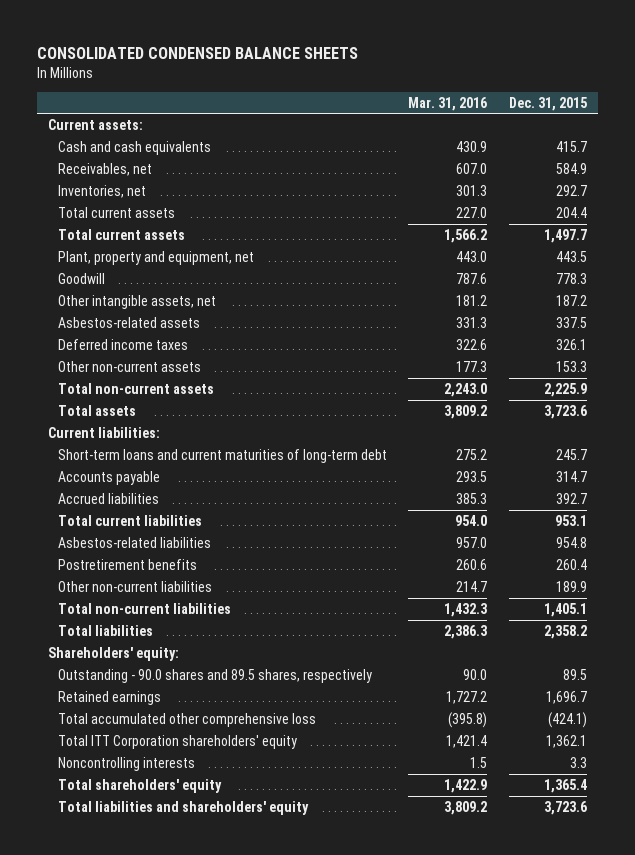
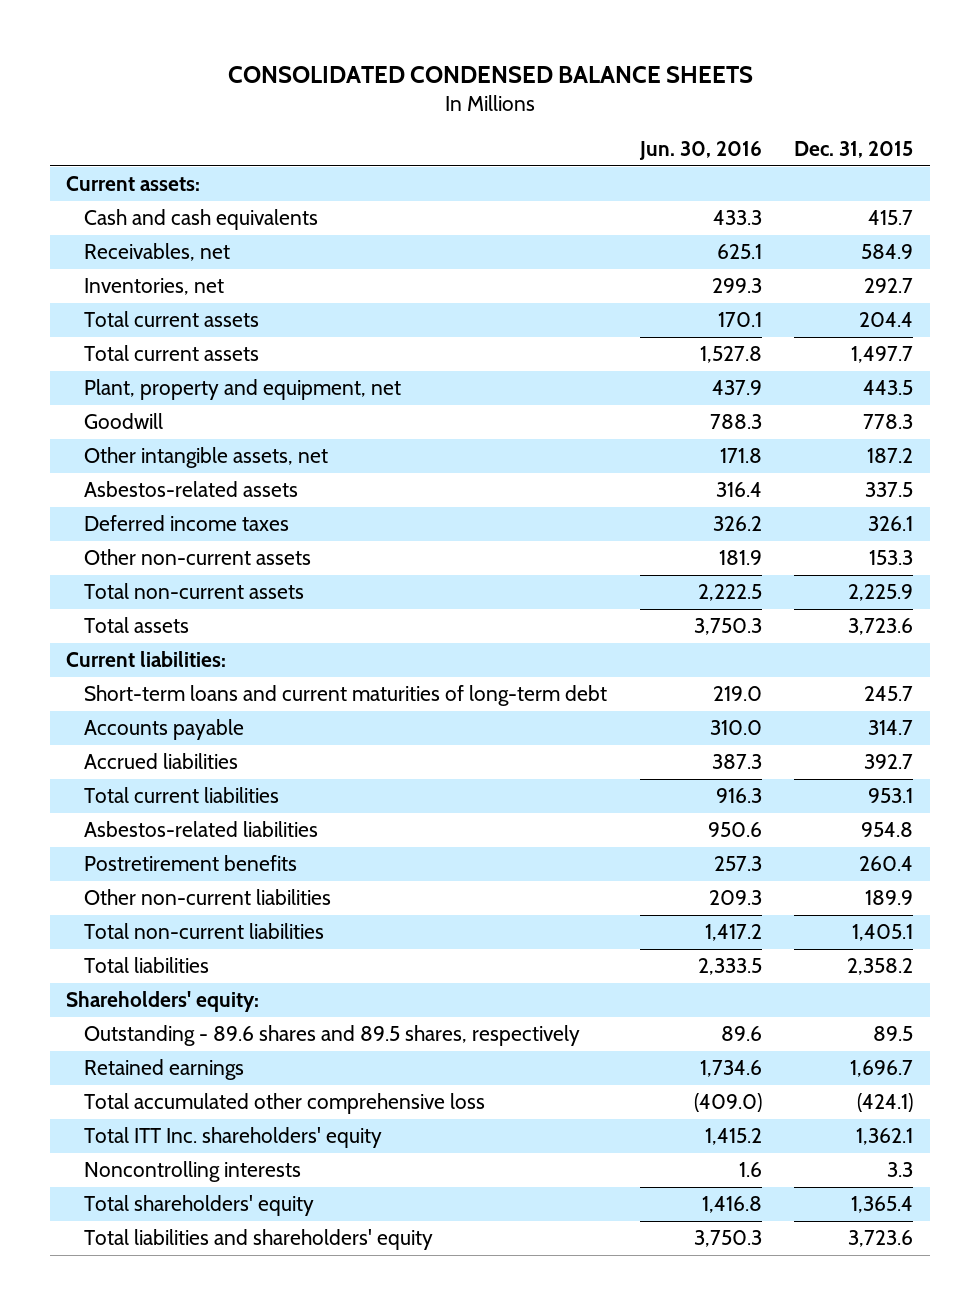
[408,96,488,111] Mar. 31, 2016 -> none
none -> [638,141,762,161] Jun. 30, 2016
[57,668,372,683] Outstanding - 90.0 shares and 89.5 shares, respectively -> [84,1025,581,1047] Outstanding - 89.6 shares and 89.5 shares, respectively
[57,734,297,749] Total ITT Corporation shareholders' equity -> [84,1127,383,1149] Total ITT Inc. shareholders' equity

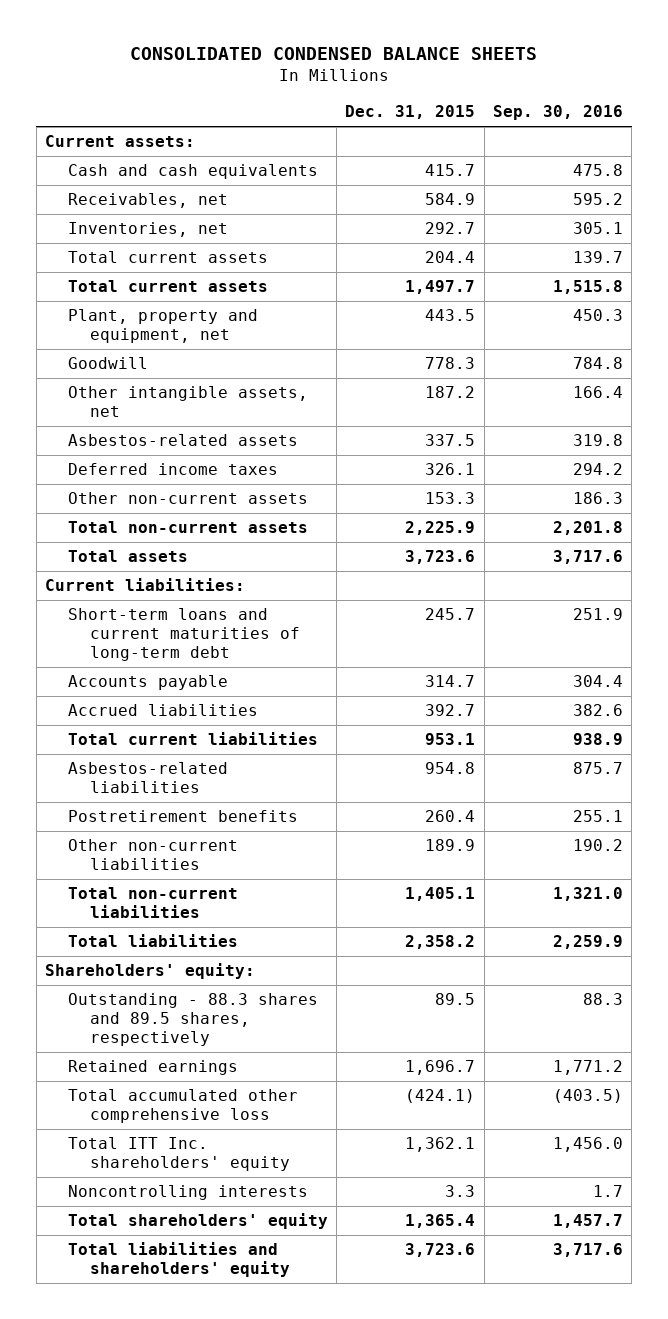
[638,141,762,161] Jun. 30, 2016 -> none
none -> [493,105,624,121] Sep. 30, 2016
[84,1025,581,1047] Outstanding - 89.6 shares and 89.5 shares, respectively -> [67,993,318,1046] Outstanding - 88.3 shares and 89.5 shares, respectively

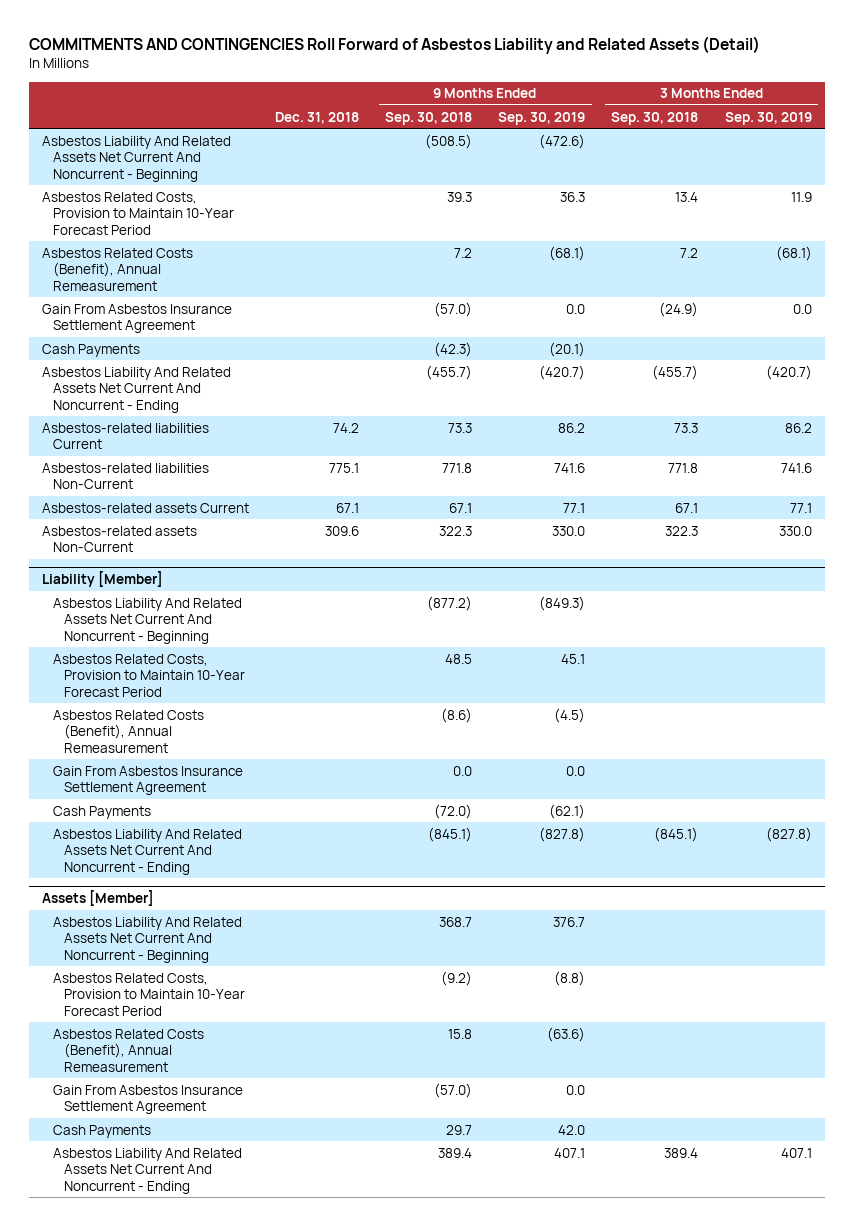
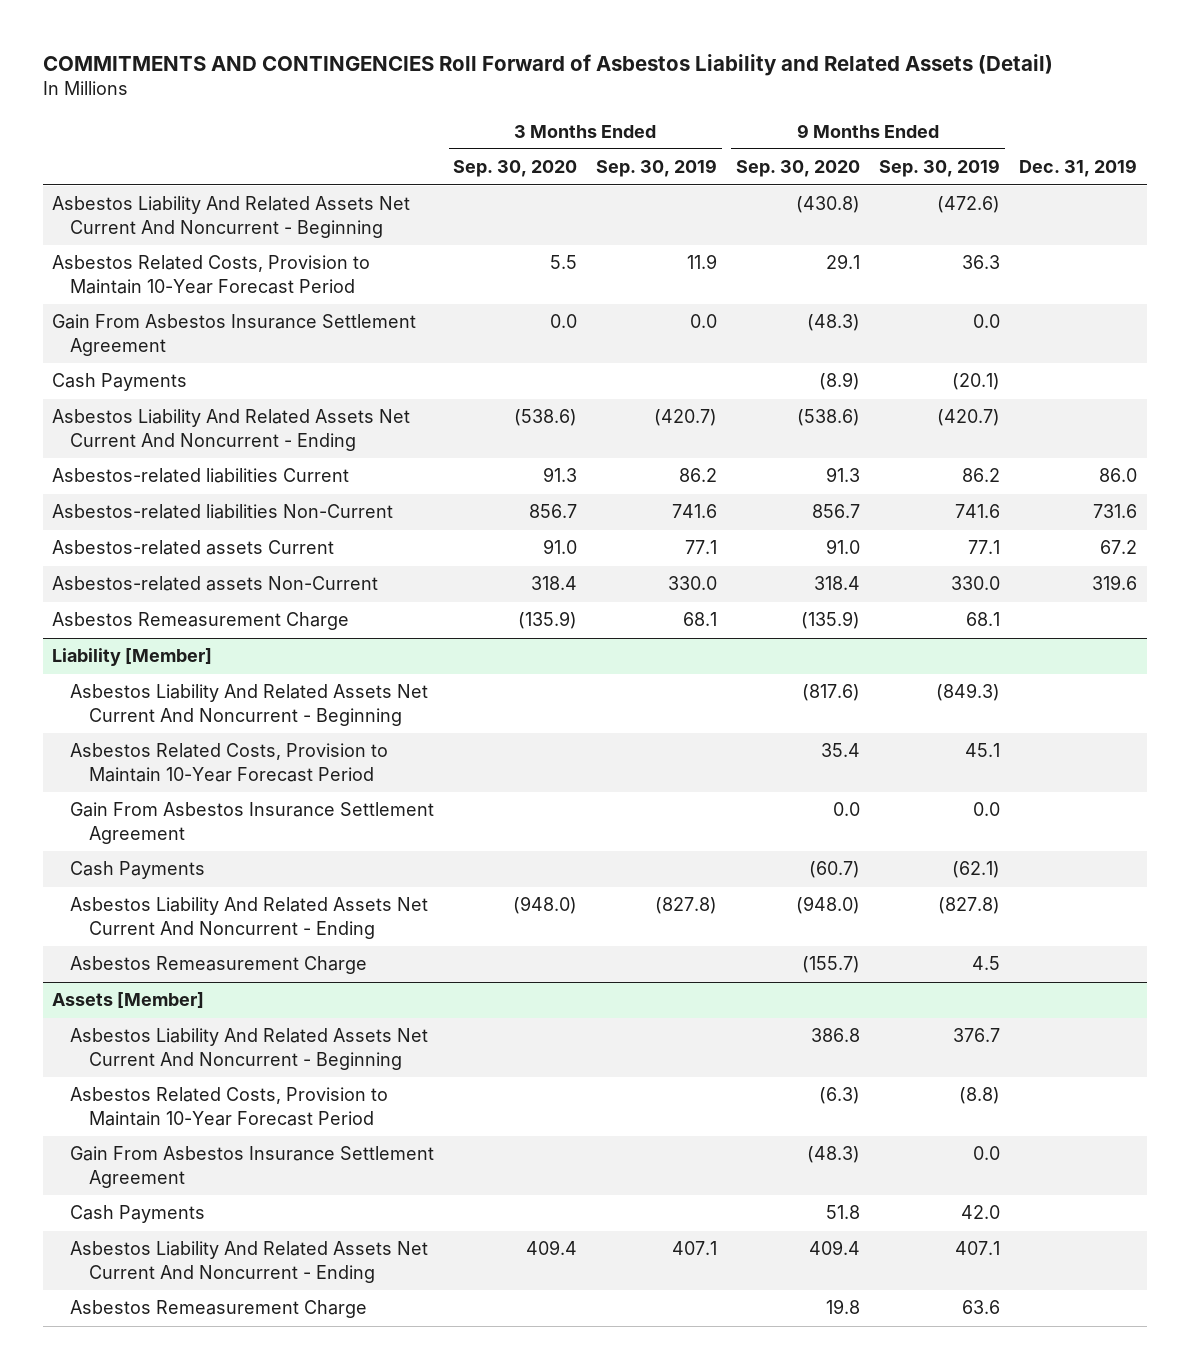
[274,111,359,124] Dec. 31, 2018 -> none
[385,111,473,125] Sep. 30, 2018 -> none
[611,111,699,125] Sep. 30, 2018 -> none
none -> [453,160,578,178] Sep. 30, 2020
none -> [736,160,861,178] Sep. 30, 2020
none -> [1019,159,1138,178] Dec. 31, 2019
[41,247,193,291] Asbestos Related Costs (Benefit), Annual Remeasurement -> none
none -> [52,612,350,631] Asbestos Remeasurement Charge
[52,709,204,753] Asbestos Related Costs (Benefit), Annual Remeasurement -> none
none -> [70,956,368,975] Asbestos Remeasurement Charge
[52,1028,204,1072] Asbestos Related Costs (Benefit), Annual Remeasurement -> none
none -> [70,1300,368,1319] Asbestos Remeasurement Charge

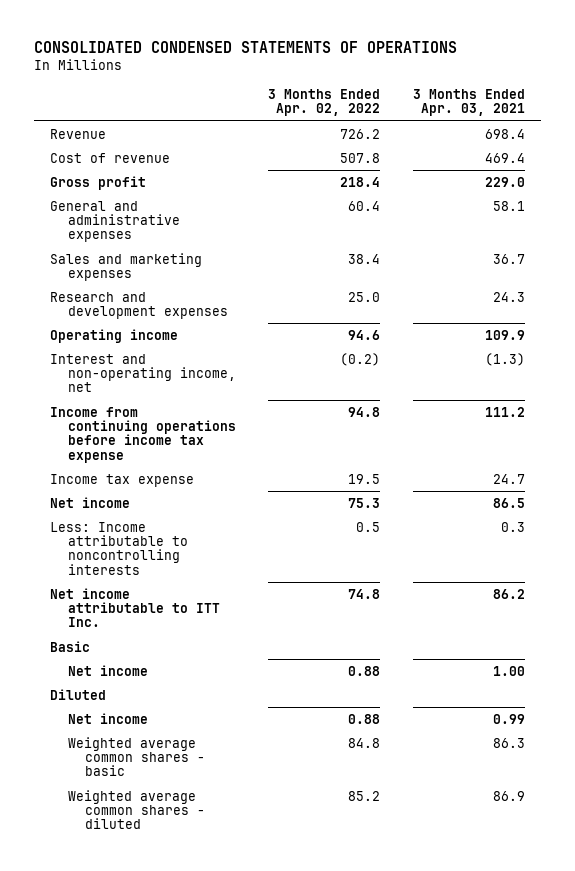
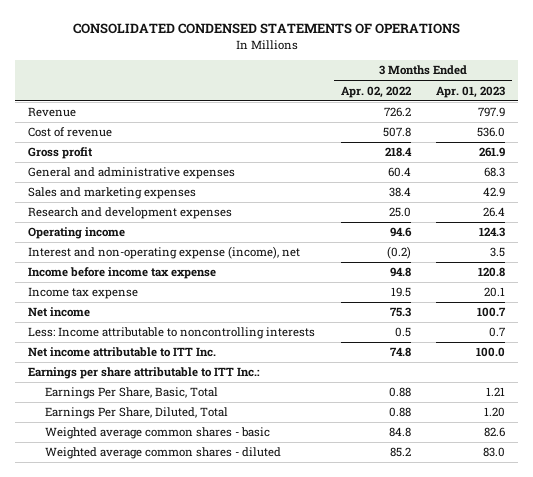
[412,89,525,117] 3 Months Ended Apr. 03, 2021 -> none
none -> [436,85,506,98] Apr. 01, 2023
[50,353,236,393] Interest and non-operating income, net -> [28,246,301,260] Interest and non-operating expense (income), net
[50,406,236,463] Income from continuing operations before income tax expense -> [28,267,217,280] Income before income tax expense
[50,640,91,652] Basic -> none
[50,688,107,700] Diluted -> none
none -> [28,367,261,380] Earnings per share attributable to ITT Inc.:
[67,664,148,676] Net income -> [45,387,219,400] Earnings Per Share, Basic, Total
[67,712,148,724] Net income -> [45,407,229,420] Earnings Per Share, Diluted, Total

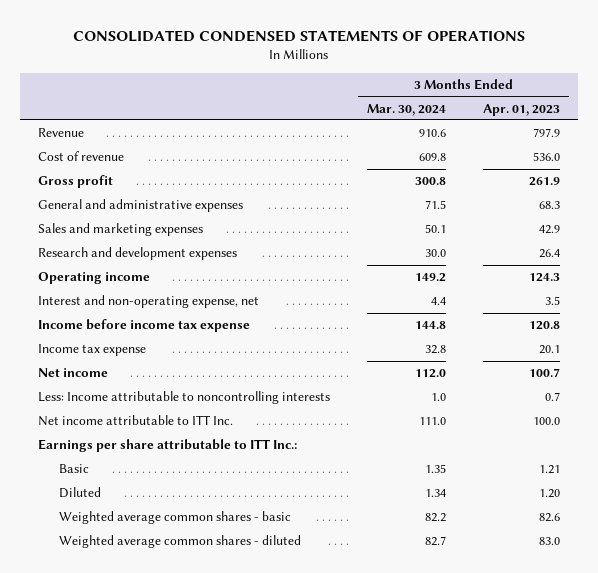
[340,85,411,98] Apr. 02, 2022 -> none
none -> [367,103,447,116] Mar. 30, 2024
[28,246,301,260] Interest and non-operating expense (income), net -> [38,295,260,309] Interest and non-operating expense, net
[45,407,229,420] Earnings Per Share, Diluted, Total -> none
[45,387,219,400] Earnings Per Share, Basic, Total -> [58,464,89,474] Basic
none -> [58,487,101,499] Diluted

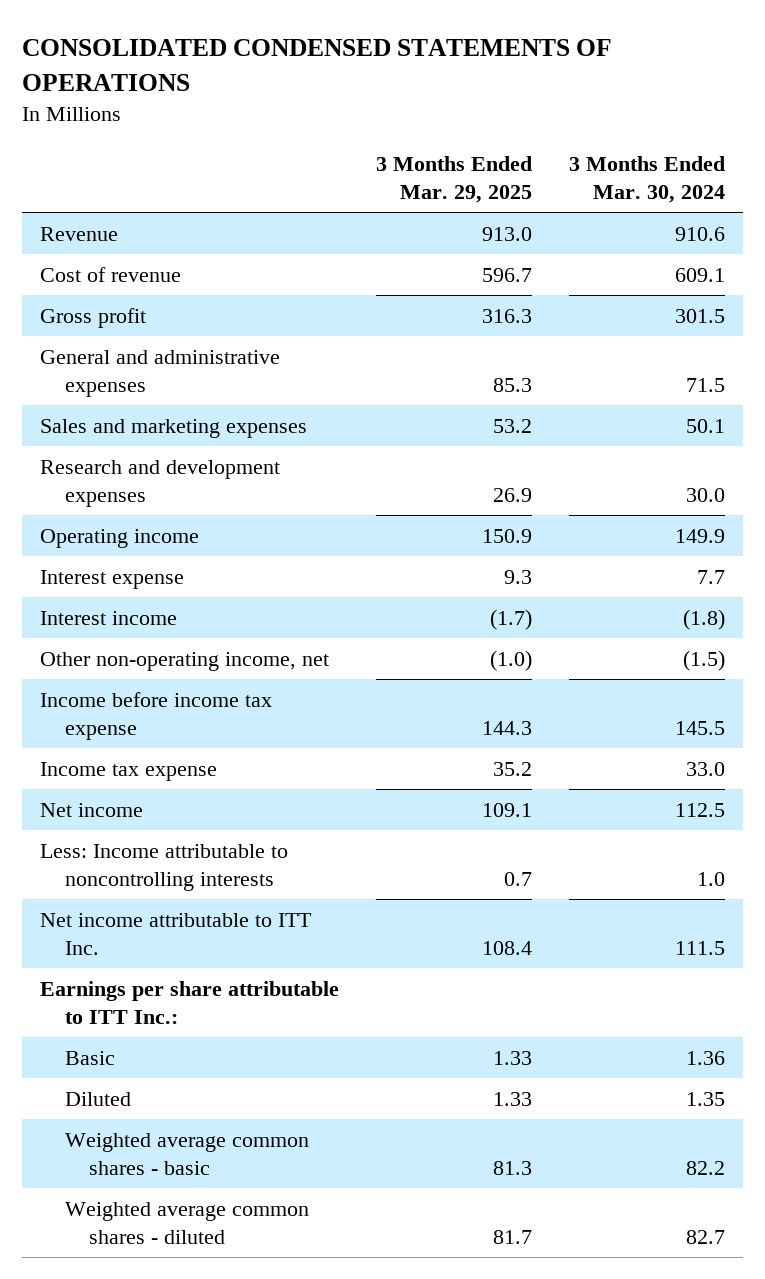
[483,103,561,116] Apr. 01, 2023 -> none
none -> [375,155,532,203] 3 Months Ended Mar. 29, 2025
[419,153,447,162] 609.8 -> [674,267,725,282] 609.1
[415,177,447,186] 300.8 -> [674,308,725,323] 301.5
[38,295,260,309] Interest and non-operating expense, net -> none
[415,273,447,283] 149.2 -> [674,528,725,543] 149.9
none -> [40,569,185,589] Interest expense
none -> [40,610,178,625] Interest income
none -> [40,651,330,671] Other non-operating income, net
[415,321,447,330] 144.8 -> [674,721,725,736] 145.5
[425,345,447,355] 32.8 -> [685,761,725,776] 33.0
[415,369,447,379] 112.0 -> [674,802,725,817] 112.5
[419,417,447,426] 111.0 -> [674,941,725,956] 111.5
[425,464,447,474] 1.35 -> [685,1050,725,1065] 1.36
[425,489,447,498] 1.34 -> [685,1091,725,1106] 1.35

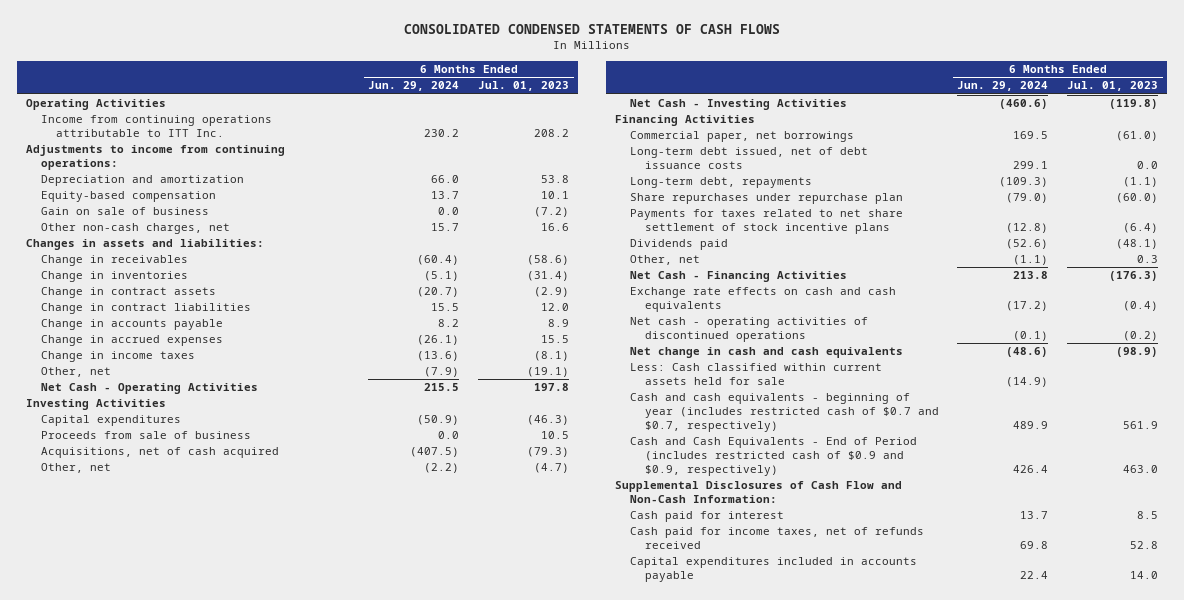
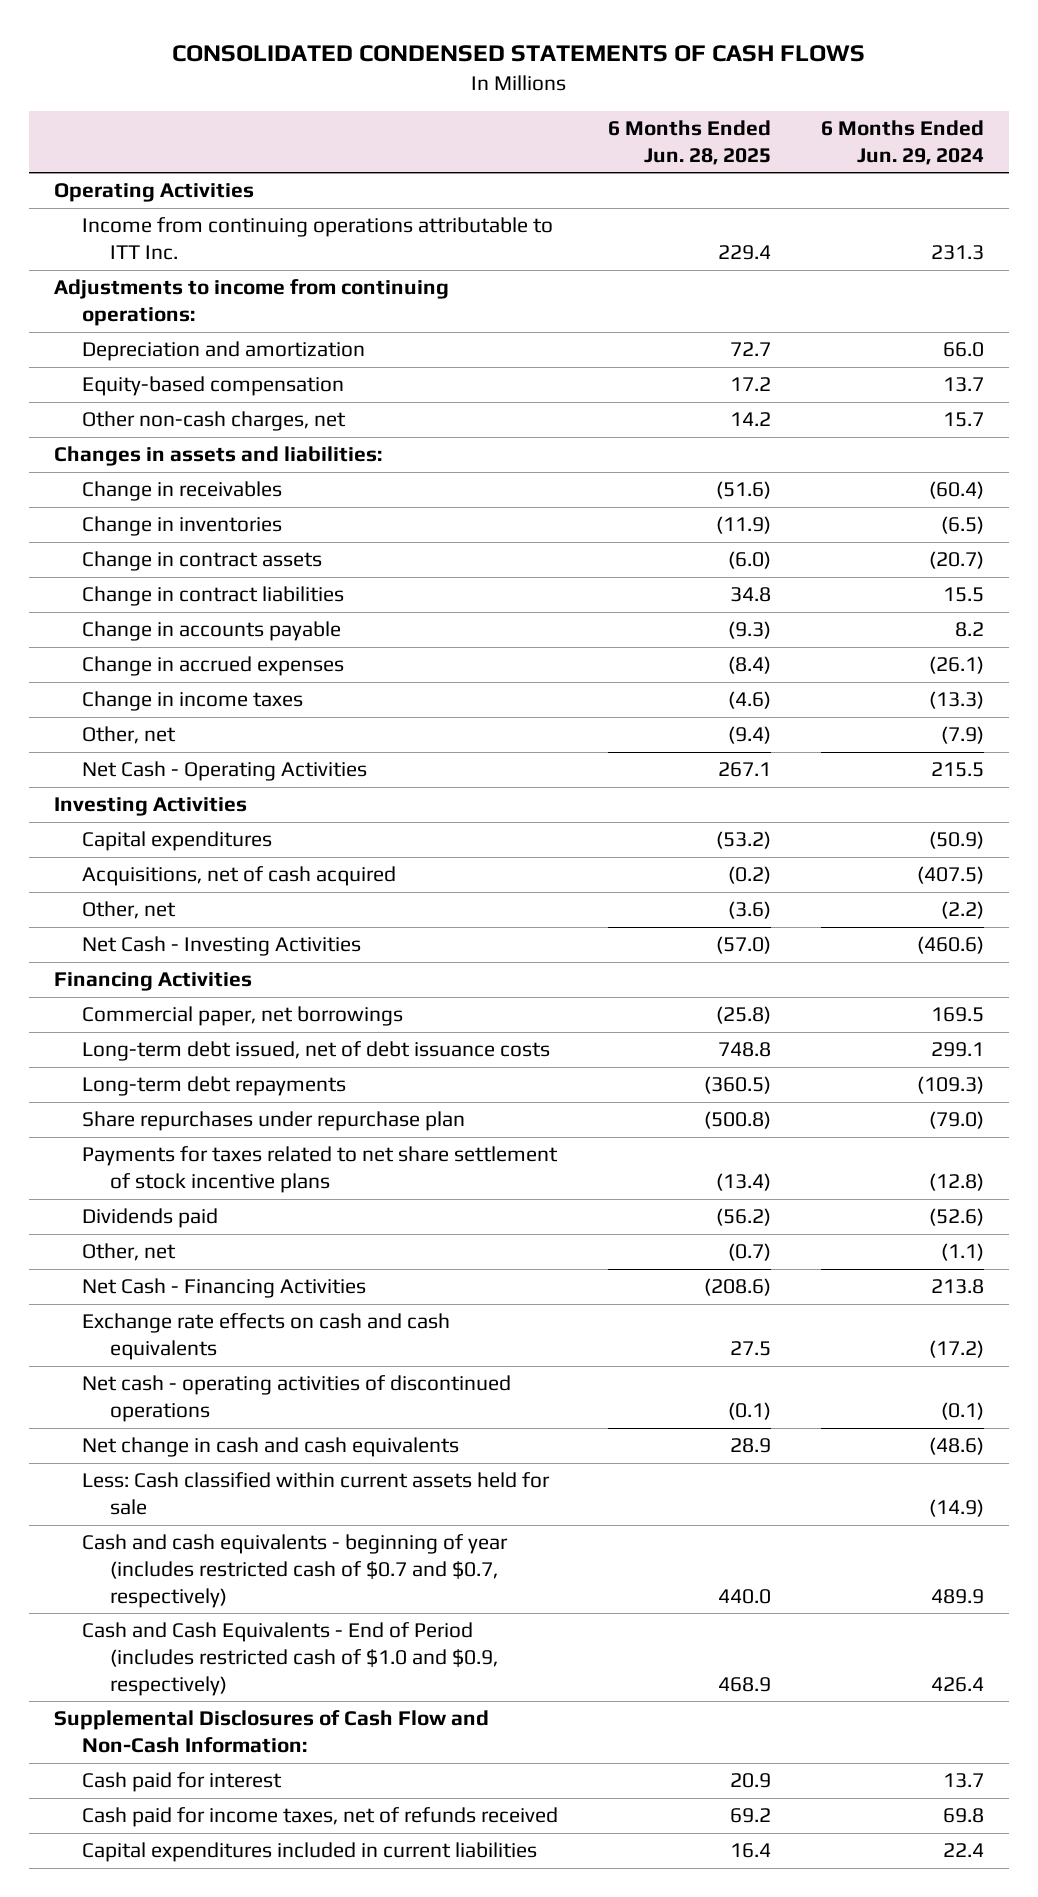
[477,81,569,92] Jul. 01, 2023 -> none
none -> [607,119,771,165] 6 Months Ended Jun. 28, 2025
[424,128,460,137] 230.2 -> [930,244,984,260] 231.3
[40,207,209,216] Gain on sale of business -> none
[424,271,460,282] (5.1) -> [940,516,984,535] (6.5)
[417,351,460,362] (13.6) -> [928,691,984,710] (13.3)
[40,431,251,440] Proceeds from sale of business -> none
[630,177,813,189] Long-term debt, repayments -> [81,1076,346,1097] Long-term debt repayments
[630,437,918,476] Cash and Cash Equivalents - End of Period (includes restricted cash of $0.9 and $0.9, respectively) -> [81,1622,498,1696] Cash and Cash Equivalents - End of Period (includes restricted cash of $1.0 and $0.9, respectively)
[630,557,918,582] Capital expenditures included in accounts payable -> [81,1842,537,1863] Capital expenditures included in current liabilities

